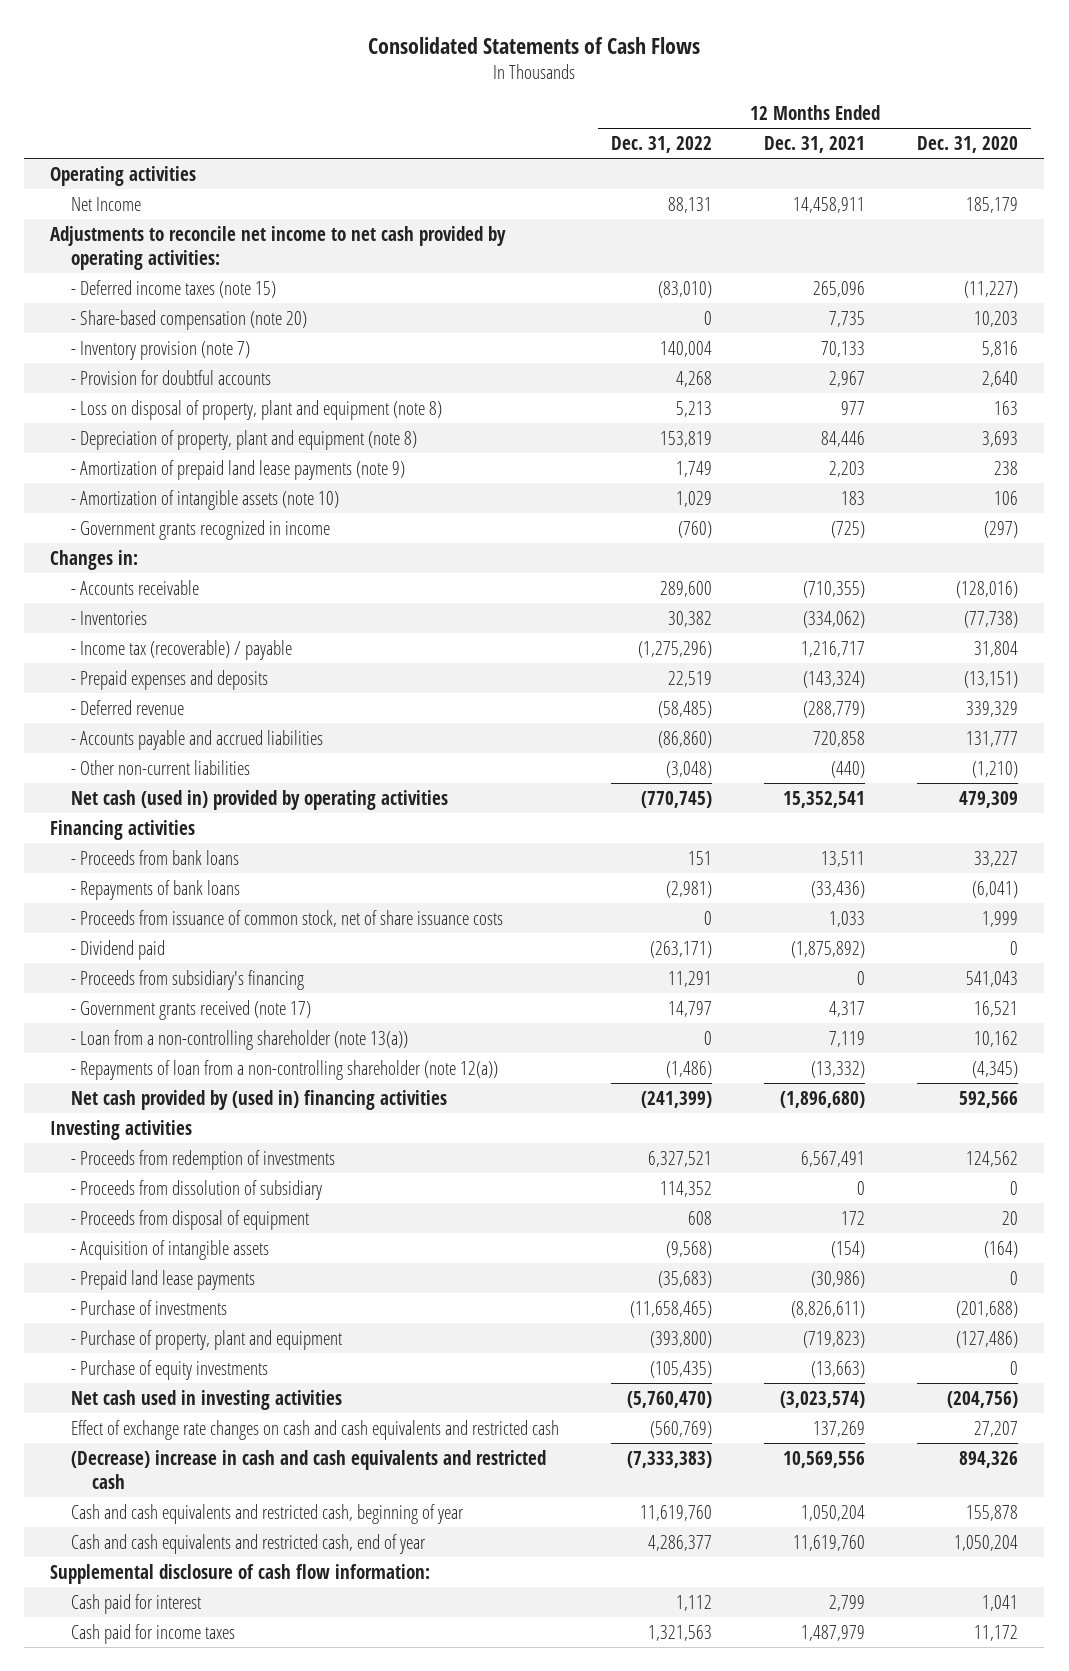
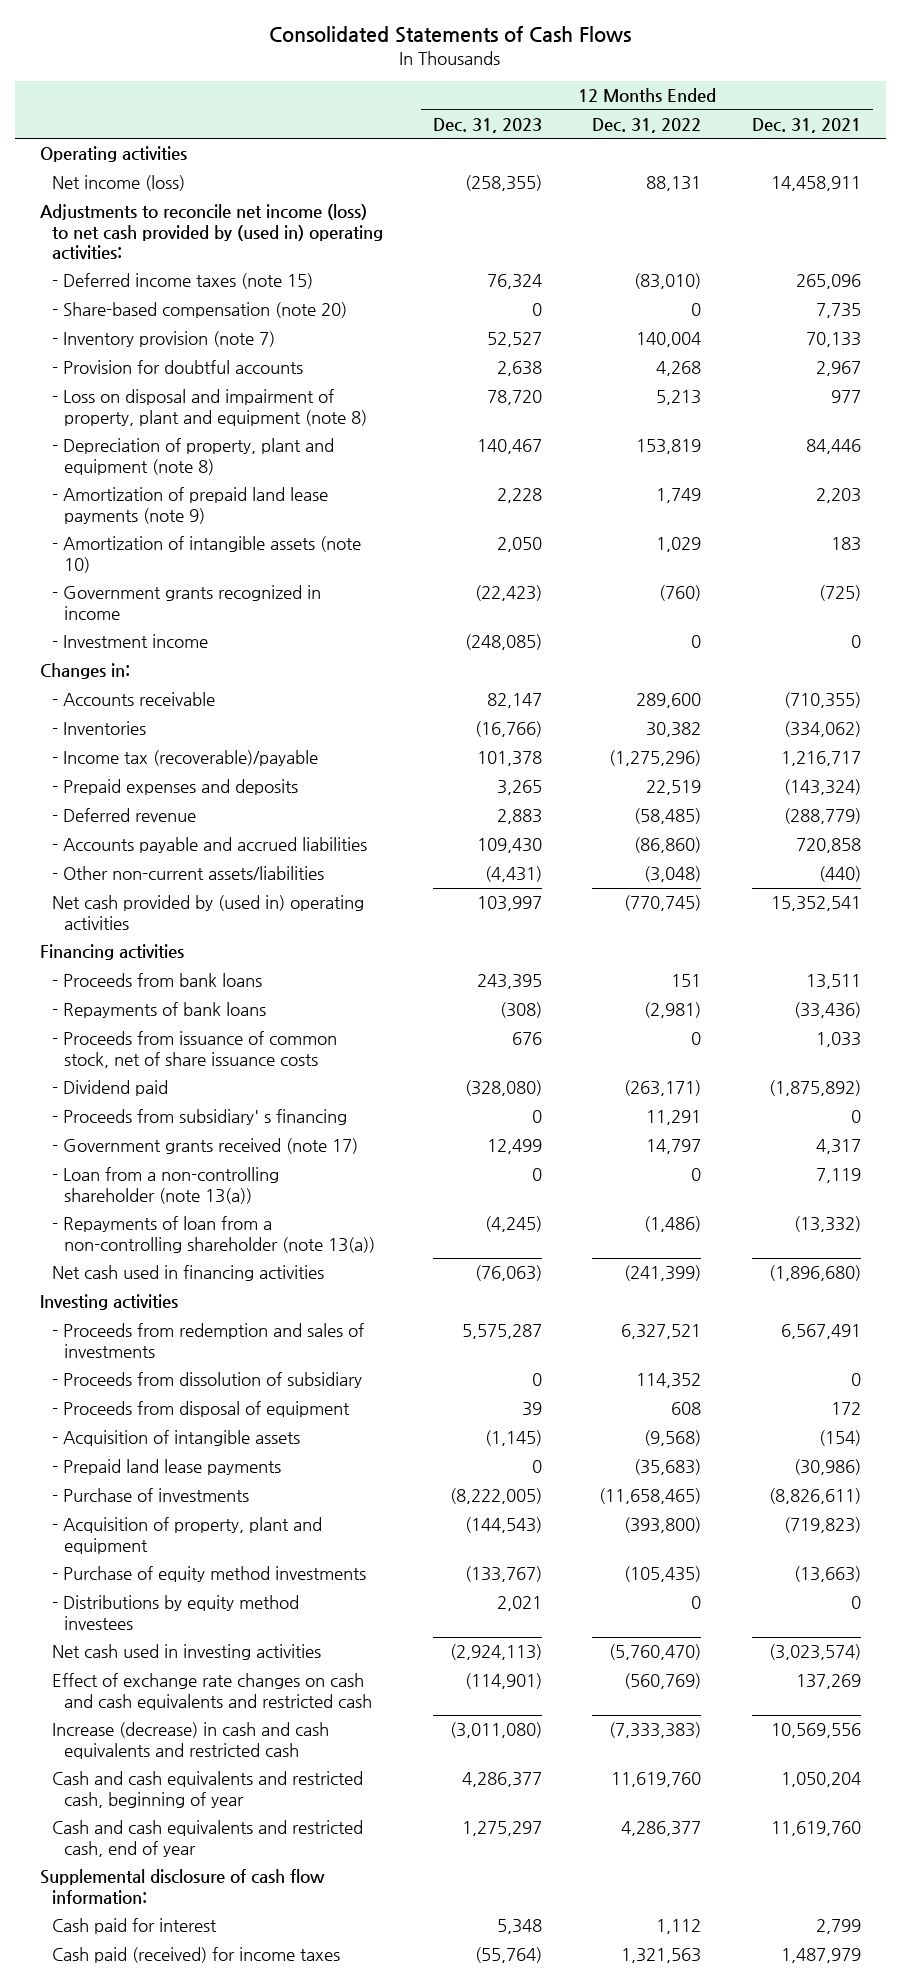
[917,136,1019,154] Dec. 31, 2020 -> none
none -> [433,117,543,133] Dec. 31, 2023
[71,196,142,211] Net Income -> [52,175,186,192] Net income (loss)
[50,225,507,271] Adjustments to reconcile net income to net cash provided by operating activities: -> [39,204,384,260] Adjustments to reconcile net income (loss) to net cash provided by (used in) operating activities:
[71,399,443,420] - Loss on disposal of property, plant and equipment (note 8) -> [52,389,368,426] - Loss on disposal and impairment of property, plant and equipment (note 8)
none -> [52,634,209,649] - Investment income
[71,639,293,660] - Income tax (recoverable) / payable -> [52,750,319,767] - Income tax (recoverable)/payable
[71,759,251,775] - Other non-current liabilities -> [52,866,325,881] - Other non-current assets/liabilities
[71,789,449,810] Net cash (used in) provided by operating activities -> [52,895,365,930] Net cash provided by (used in) operating activities
[71,969,305,990] - Proceeds from subsidiary's financing -> [52,1109,348,1126] - Proceeds from subsidiary' s financing
[71,1059,499,1080] - Repayments of loan from a non-controlling shareholder (note 12(a)) -> [52,1216,376,1253] - Repayments of loan from a non-controlling shareholder (note 13(a))
[71,1089,448,1110] Net cash provided by (used in) financing activities -> [52,1265,325,1282] Net cash used in financing activities
[71,1149,336,1170] - Proceeds from redemption of investments -> [52,1323,365,1358] - Proceeds from redemption and sales of investments
[71,1329,343,1350] - Purchase of property, plant and equipment -> [52,1517,323,1554] - Acquisition of property, plant and equipment
[71,1359,269,1380] - Purchase of equity investments -> [52,1566,367,1583] - Purchase of equity method investments
none -> [52,1595,300,1630] - Distributions by equity method investees
[71,1449,547,1490] (Decrease) increase in cash and cash equivalents and restricted cash -> [52,1722,330,1759] Increase (decrease) in cash and cash equivalents and restricted cash
[71,1623,236,1644] Cash paid for income taxes -> [52,1947,341,1964] Cash paid (received) for income taxes

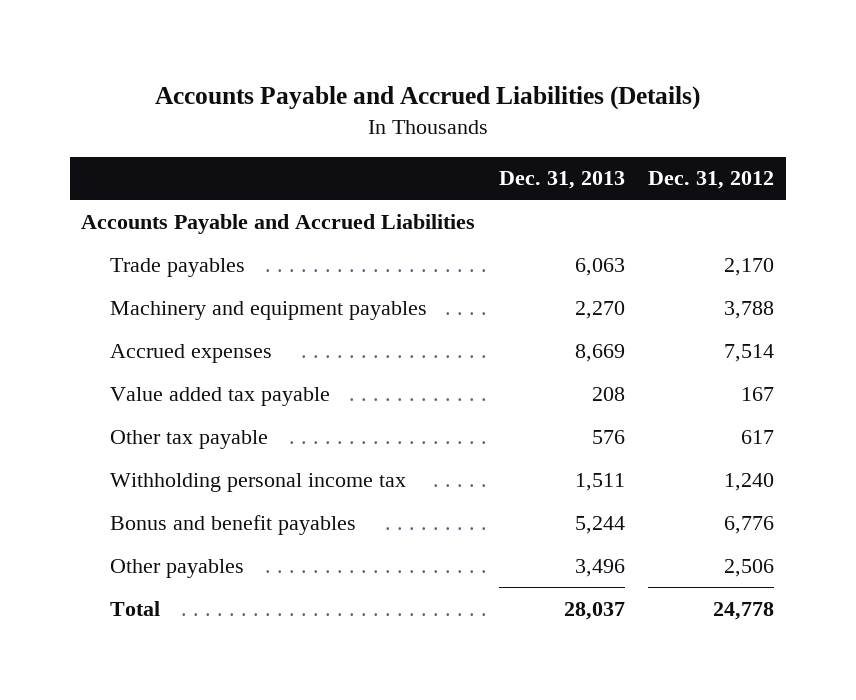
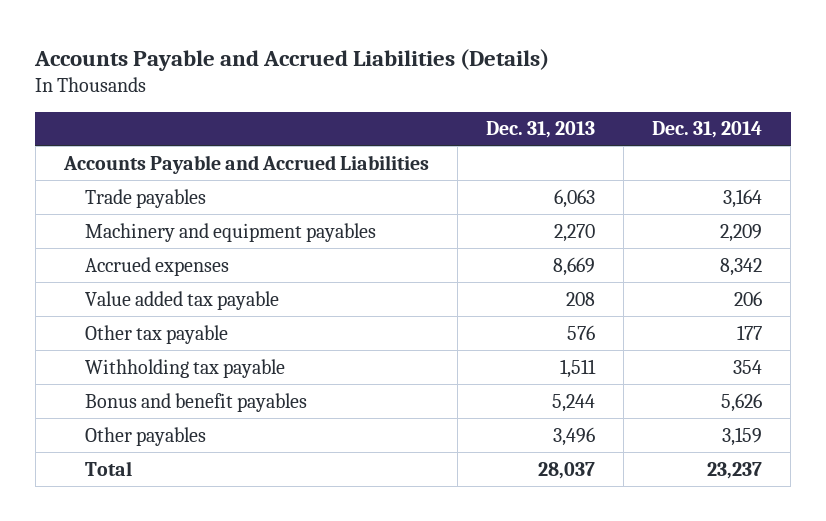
[648,171,775,190] Dec. 31, 2012 -> none
none -> [652,121,763,139] Dec. 31, 2014
[110,472,407,492] Withholding personal income tax -> [84,358,285,378] Withholding tax payable

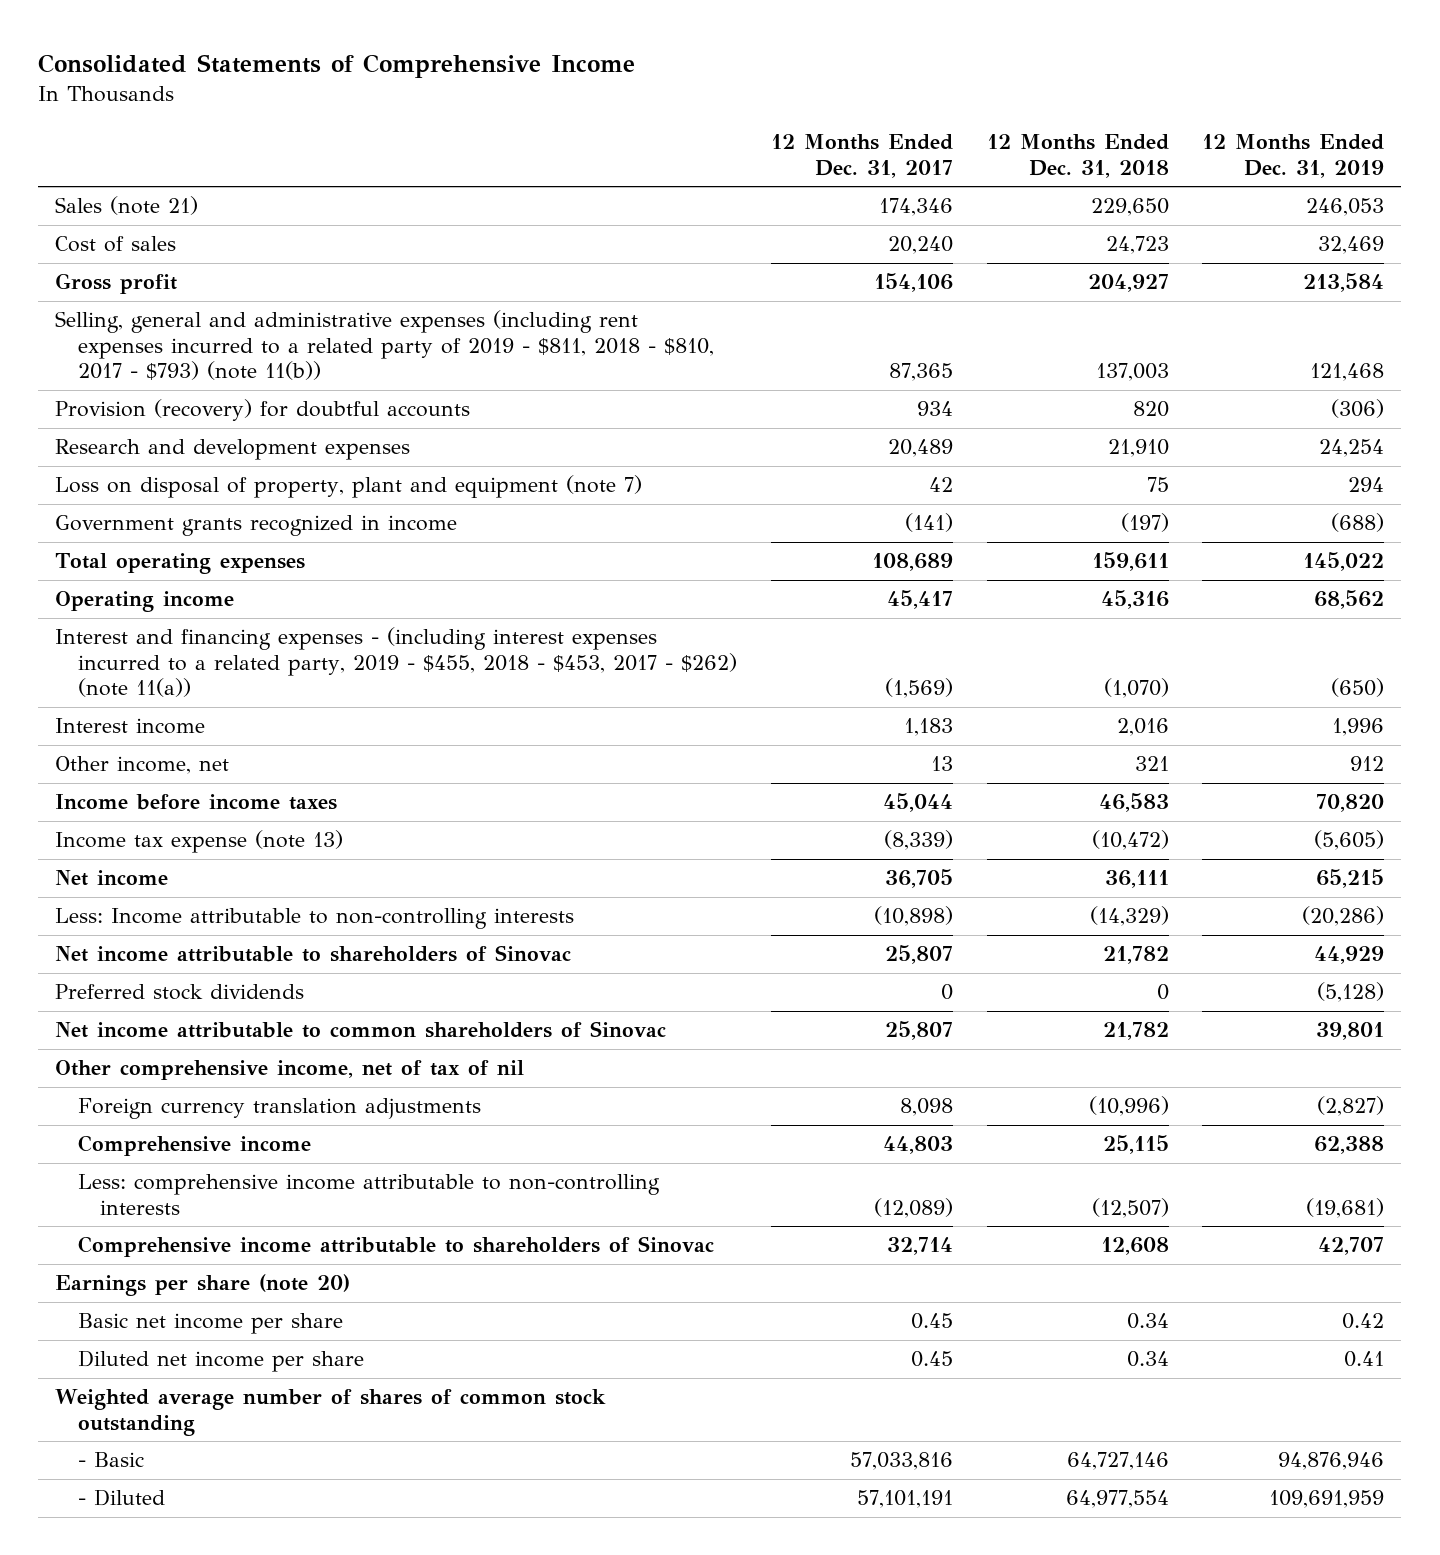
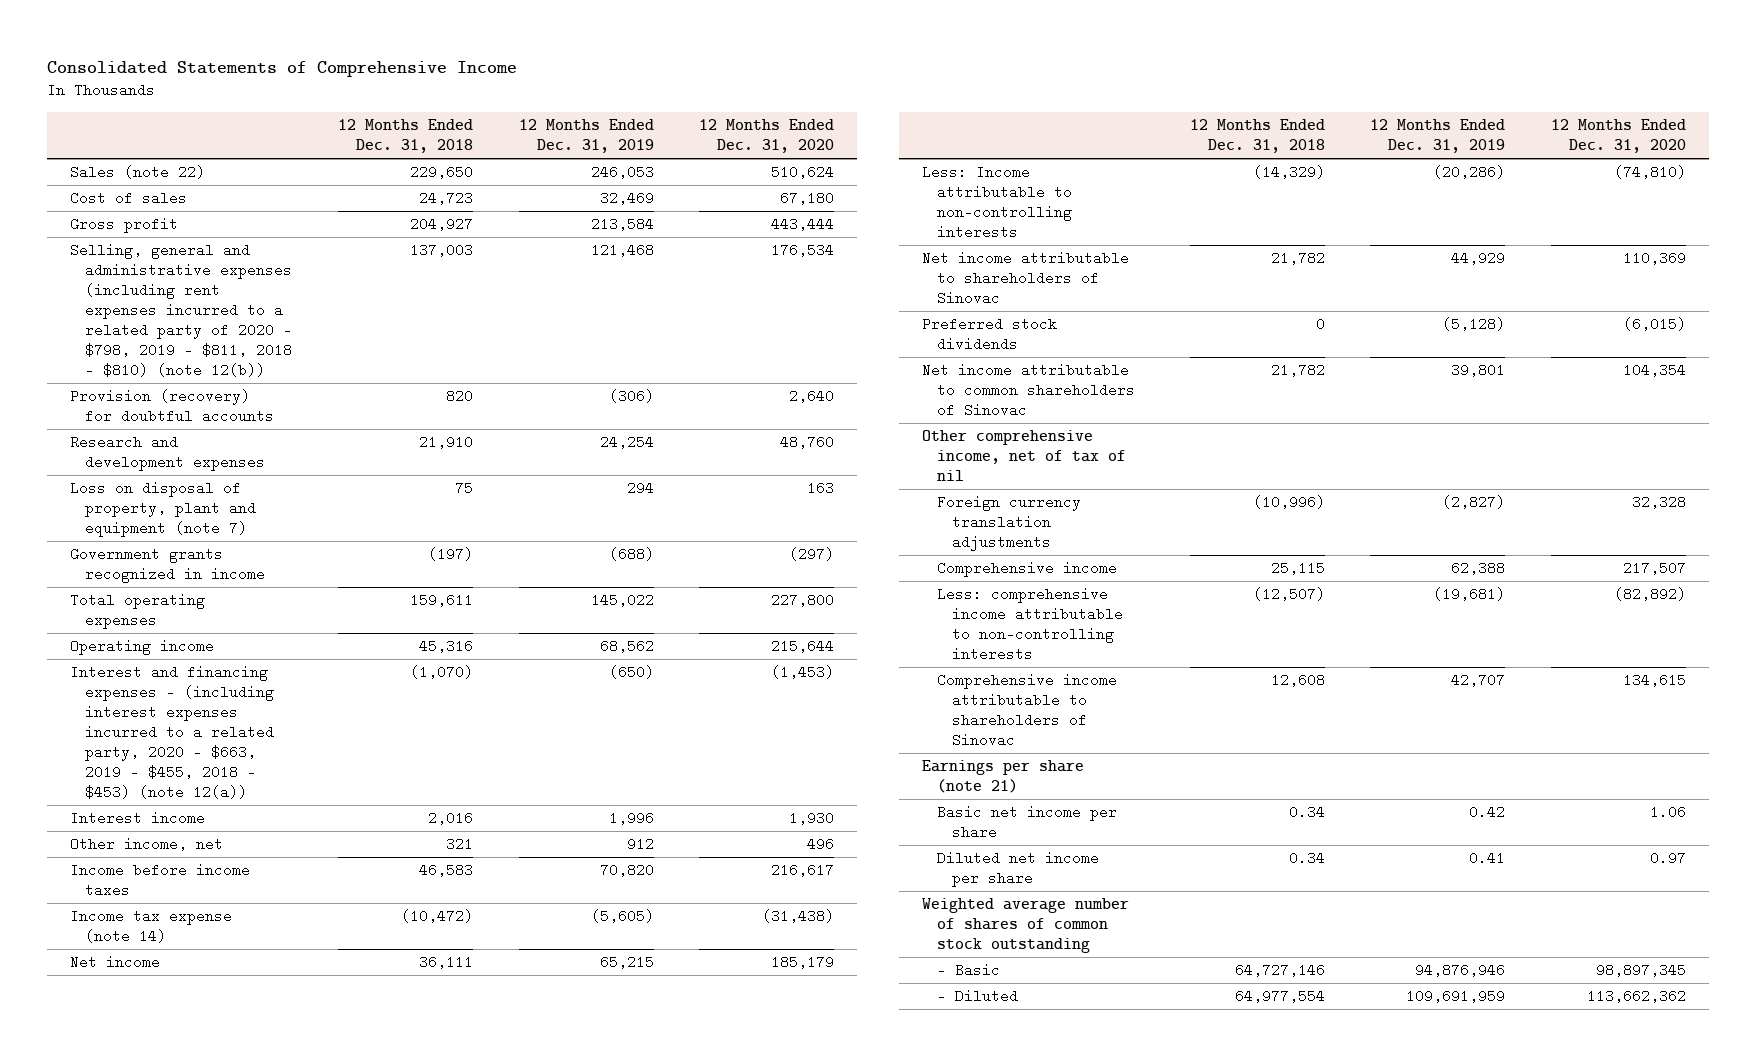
[770,134,953,178] 12 Months Ended Dec. 31, 2017 -> none
none -> [699,118,835,153] 12 Months Ended Dec. 31, 2020
[55,196,199,216] Sales (note 21) -> [69,165,205,180] Sales (note 22)
[55,310,714,381] Selling, general and administrative expenses (including rent expenses incurred to a related party of 2019 - $811, 2018 - $810, 2017 - $793) (note 11(b)) -> [69,243,293,378] Selling, general and administrative expenses (including rent expenses incurred to a related party of 2020 - $798, 2019 - $811, 2018 - $810) (note 12(b))
[55,627,737,698] Interest and financing expenses - (including interest expenses incurred to a related party, 2019 - $455, 2018 - $453, 2017 - $262) (note 11(a)) -> [69,665,275,800] Interest and financing expenses - (including interest expenses incurred to a related party, 2020 - $663, 2019 - $455, 2018 - $453) (note 12(a))
[55,830,344,854] Income tax expense (note 13) -> [69,909,232,944] Income tax expense (note 14)
[55,1274,351,1297] Earnings per share (note 20) -> [921,760,1084,794] Earnings per share (note 21)

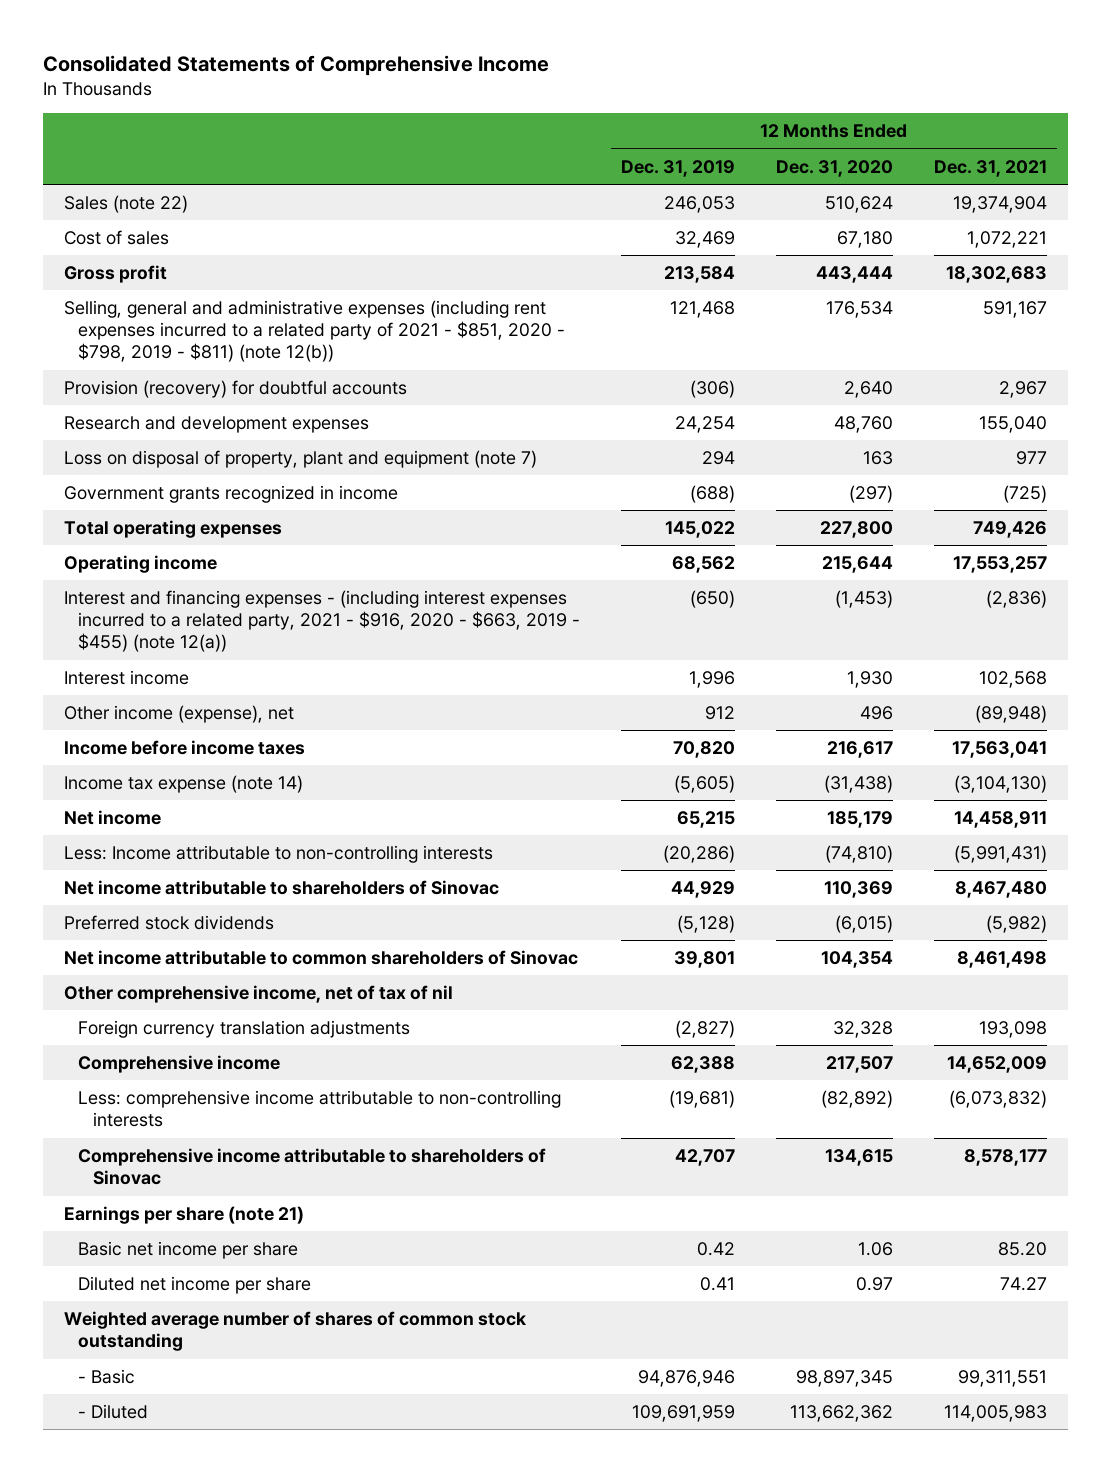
[337,118,473,153] 12 Months Ended Dec. 31, 2018 -> none
none -> [934,159,1048,177] Dec. 31, 2021
[69,243,293,378] Selling, general and administrative expenses (including rent expenses incurred to a related party of 2020 - $798, 2019 - $811, 2018 - $810) (note 12(b)) -> [63,300,566,363] Selling, general and administrative expenses (including rent expenses incurred to a related party of 2021 - $851, 2020 - $798, 2019 - $811) (note 12(b))
[69,665,275,800] Interest and financing expenses - (including interest expenses incurred to a related party, 2020 - $663, 2019 - $455, 2018 - $453) (note 12(a)) -> [63,590,581,653] Interest and financing expenses - (including interest expenses incurred to a related party, 2021 - $916, 2020 - $663, 2019 - $455) (note 12(a))
[69,837,223,852] Other income, net -> [63,705,294,724] Other income (expense), net

